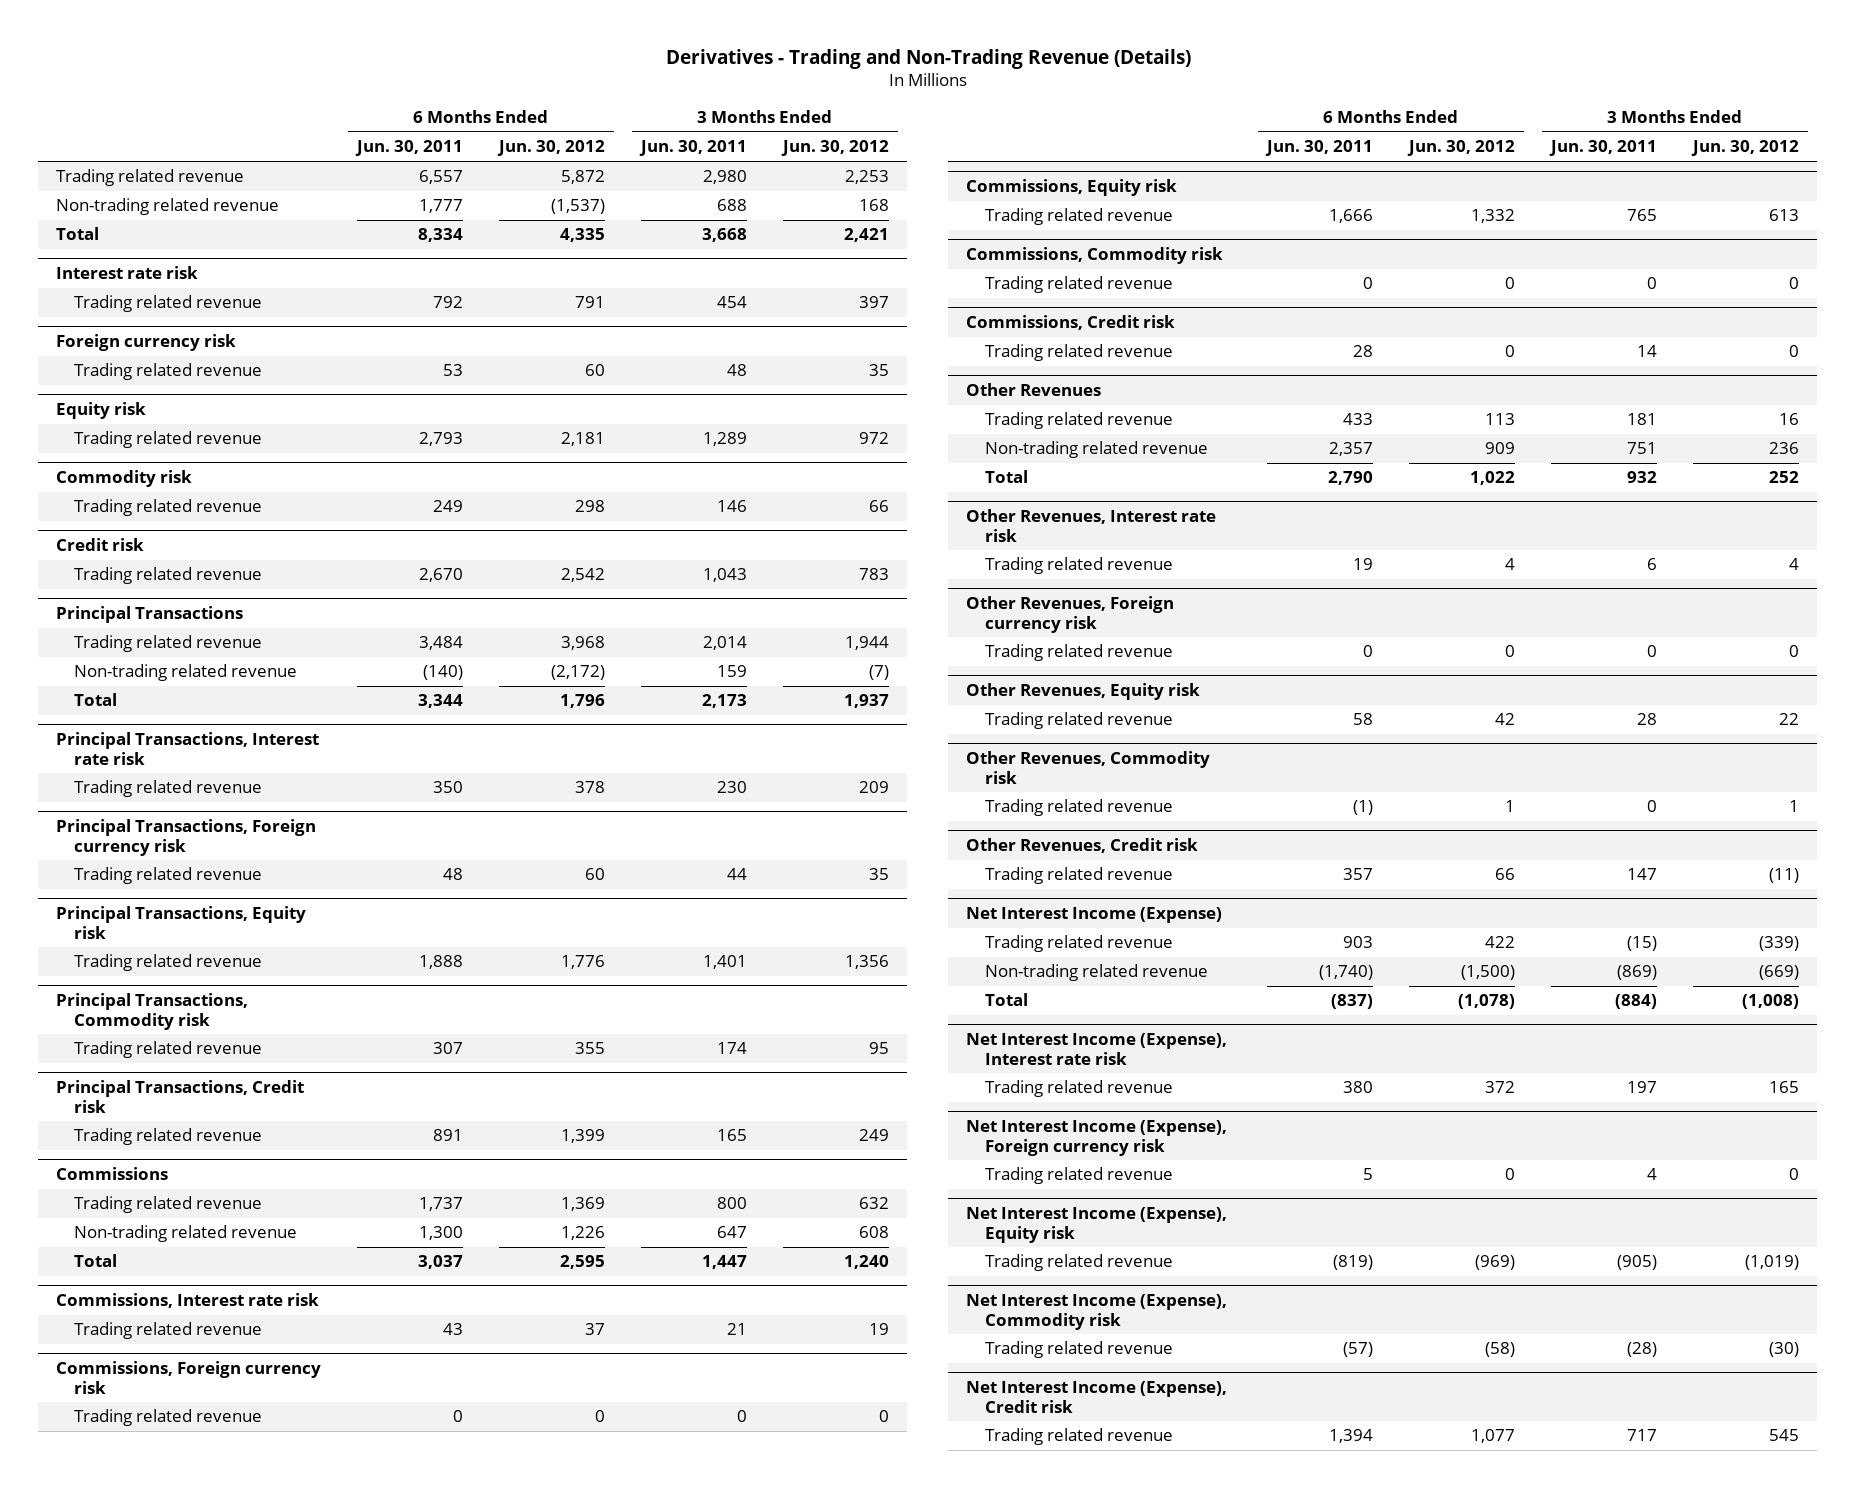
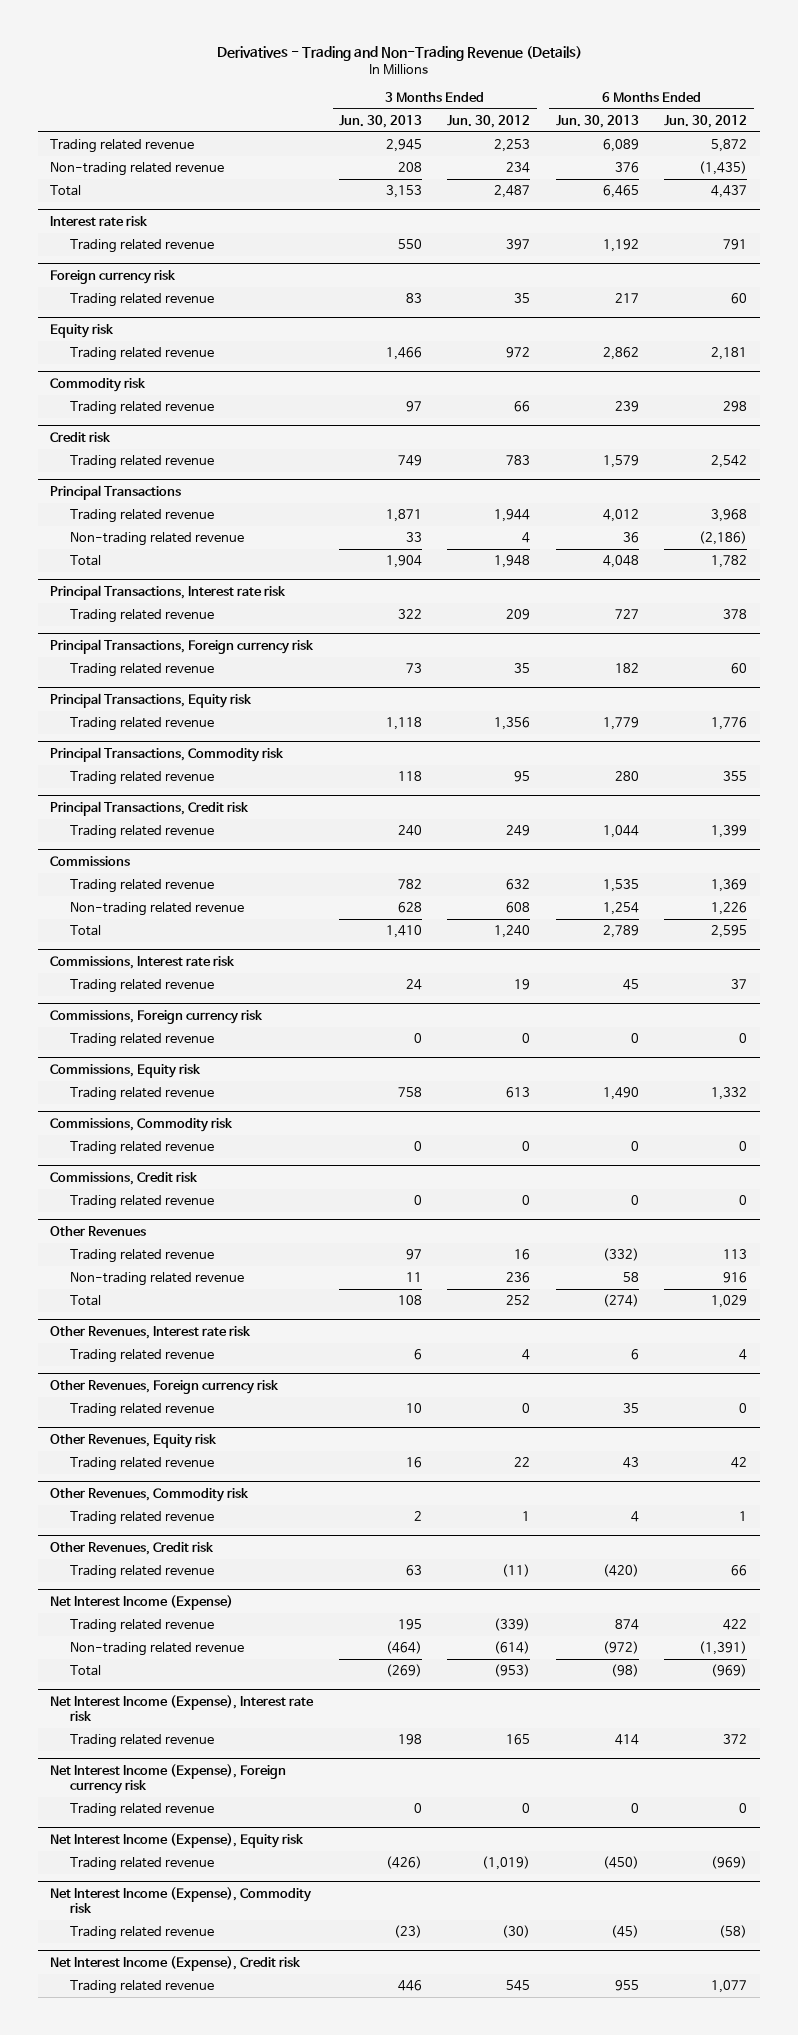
[354,140,463,157] Jun. 30, 2011 -> none
[638,140,747,157] Jun. 30, 2011 -> none
none -> [338,114,422,128] Jun. 30, 2013
none -> [555,114,639,128] Jun. 30, 2013
[550,199,605,215] (1,537) -> [699,160,748,175] (1,435)
[858,199,889,212] 168 -> [506,161,531,173] 234
[559,228,605,243] 4,335 -> [711,184,748,198] 4,437
[843,228,889,243] 2,421 -> [494,184,531,198] 2,487
[550,665,605,681] (2,172) -> [699,530,748,545] (2,186)
[868,665,889,681] (7) -> [522,531,531,543] 4
[559,694,605,709] 1,796 -> [711,554,748,568] 1,782
[843,694,889,709] 1,937 -> [494,554,531,568] 1,948
[1485,442,1516,455] 909 -> [723,1271,748,1283] 916
[1470,471,1516,486] 1,022 -> [711,1294,748,1308] 1,029
[1461,965,1516,981] (1,500) -> [699,1640,748,1655] (1,391)
[1759,965,1800,981] (669) -> [494,1640,531,1654] (614)
[1458,994,1516,1010] (1,078) -> [711,1663,748,1677] (969)
[1742,994,1800,1010] (1,008) -> [494,1663,531,1677] (953)

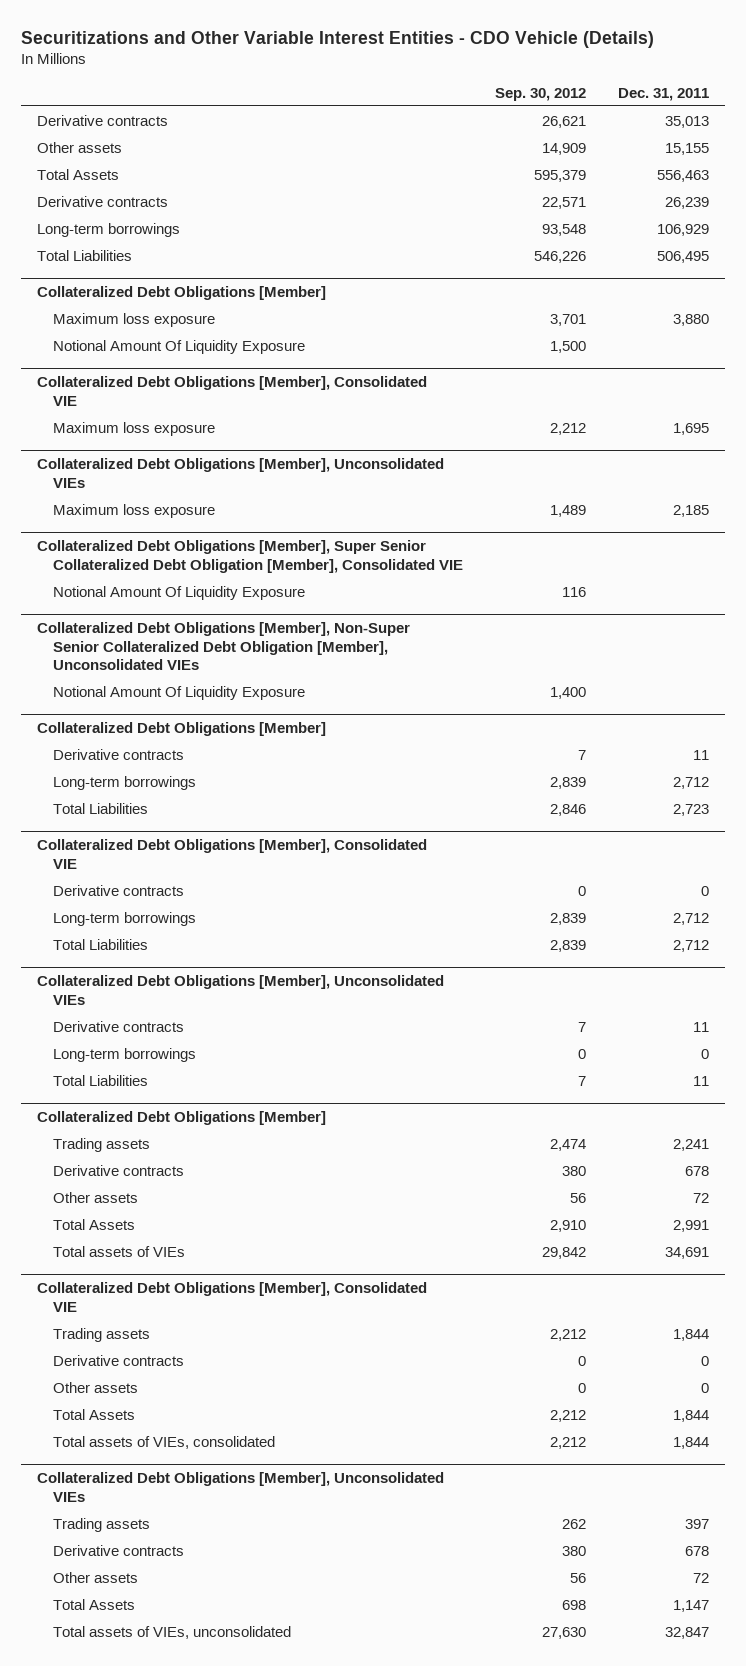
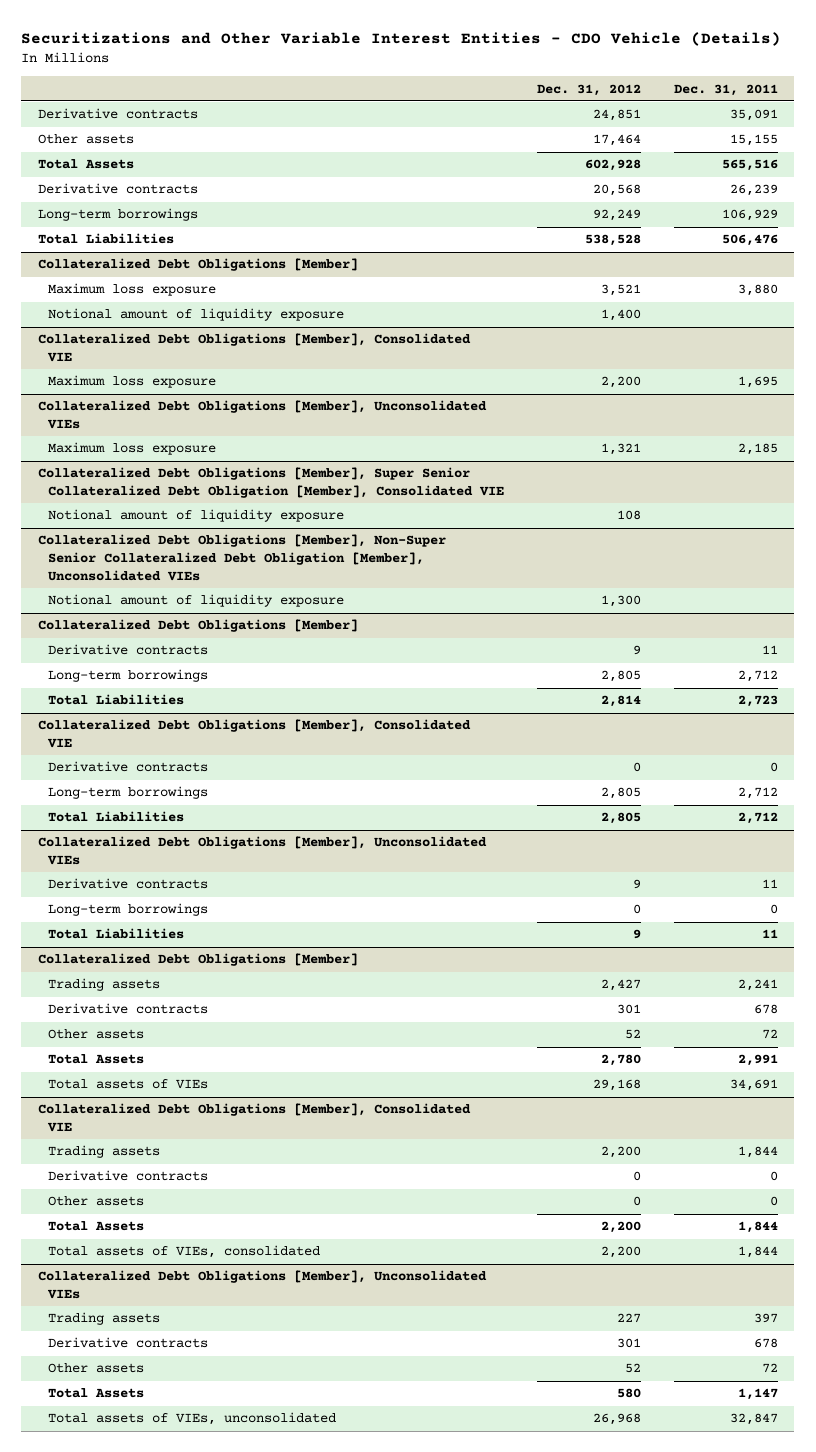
[495,87,587,101] Sep. 30, 2012 -> none
none -> [536,83,641,96] Dec. 31, 2012
[665,115,710,128] 35,013 -> [729,109,778,122] 35,091
[657,169,710,182] 556,463 -> [721,159,778,172] 565,516
[657,250,710,263] 506,495 -> [721,234,778,247] 506,476
[53,339,306,354] Notional Amount Of Liquidity Exposure -> [47,308,344,322] Notional amount of liquidity exposure
[53,585,306,600] Notional Amount Of Liquidity Exposure -> [47,509,344,523] Notional amount of liquidity exposure
[53,685,306,700] Notional Amount Of Liquidity Exposure -> [47,594,344,608] Notional amount of liquidity exposure

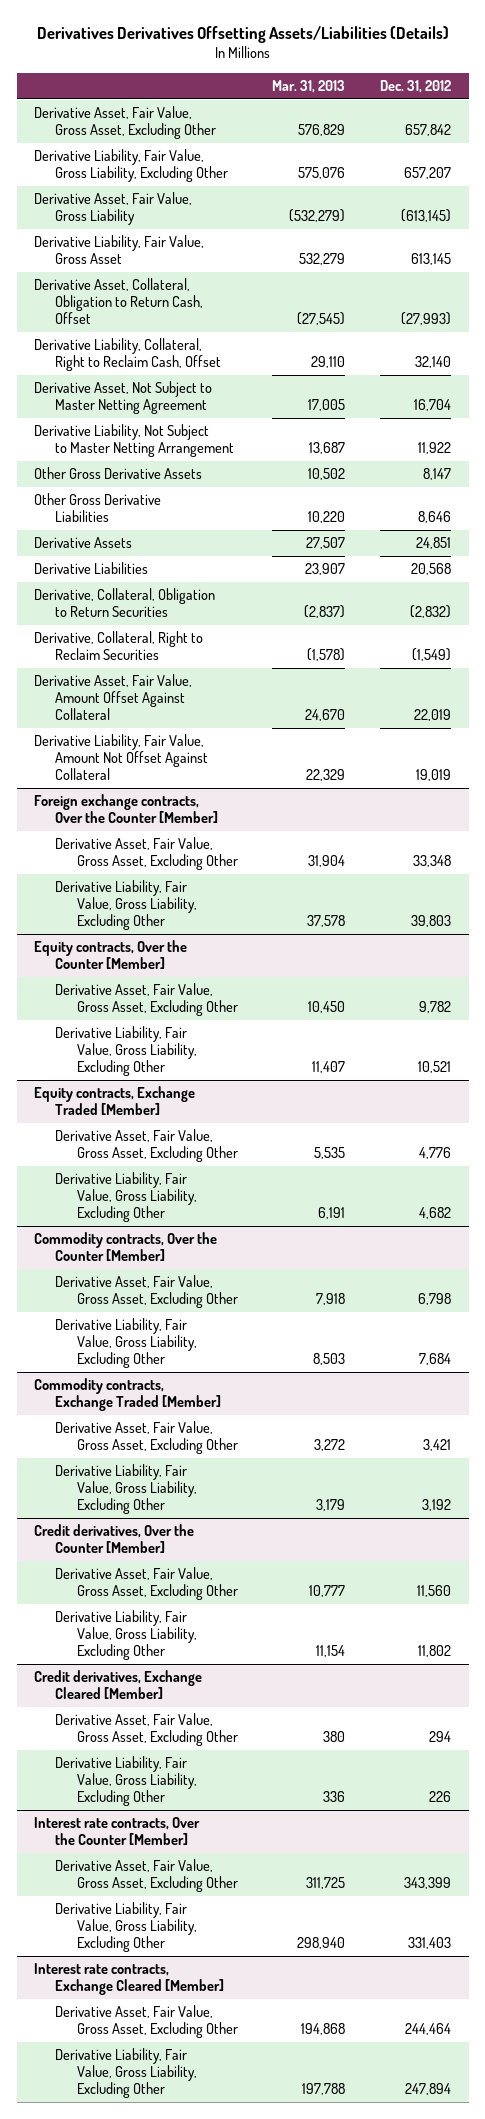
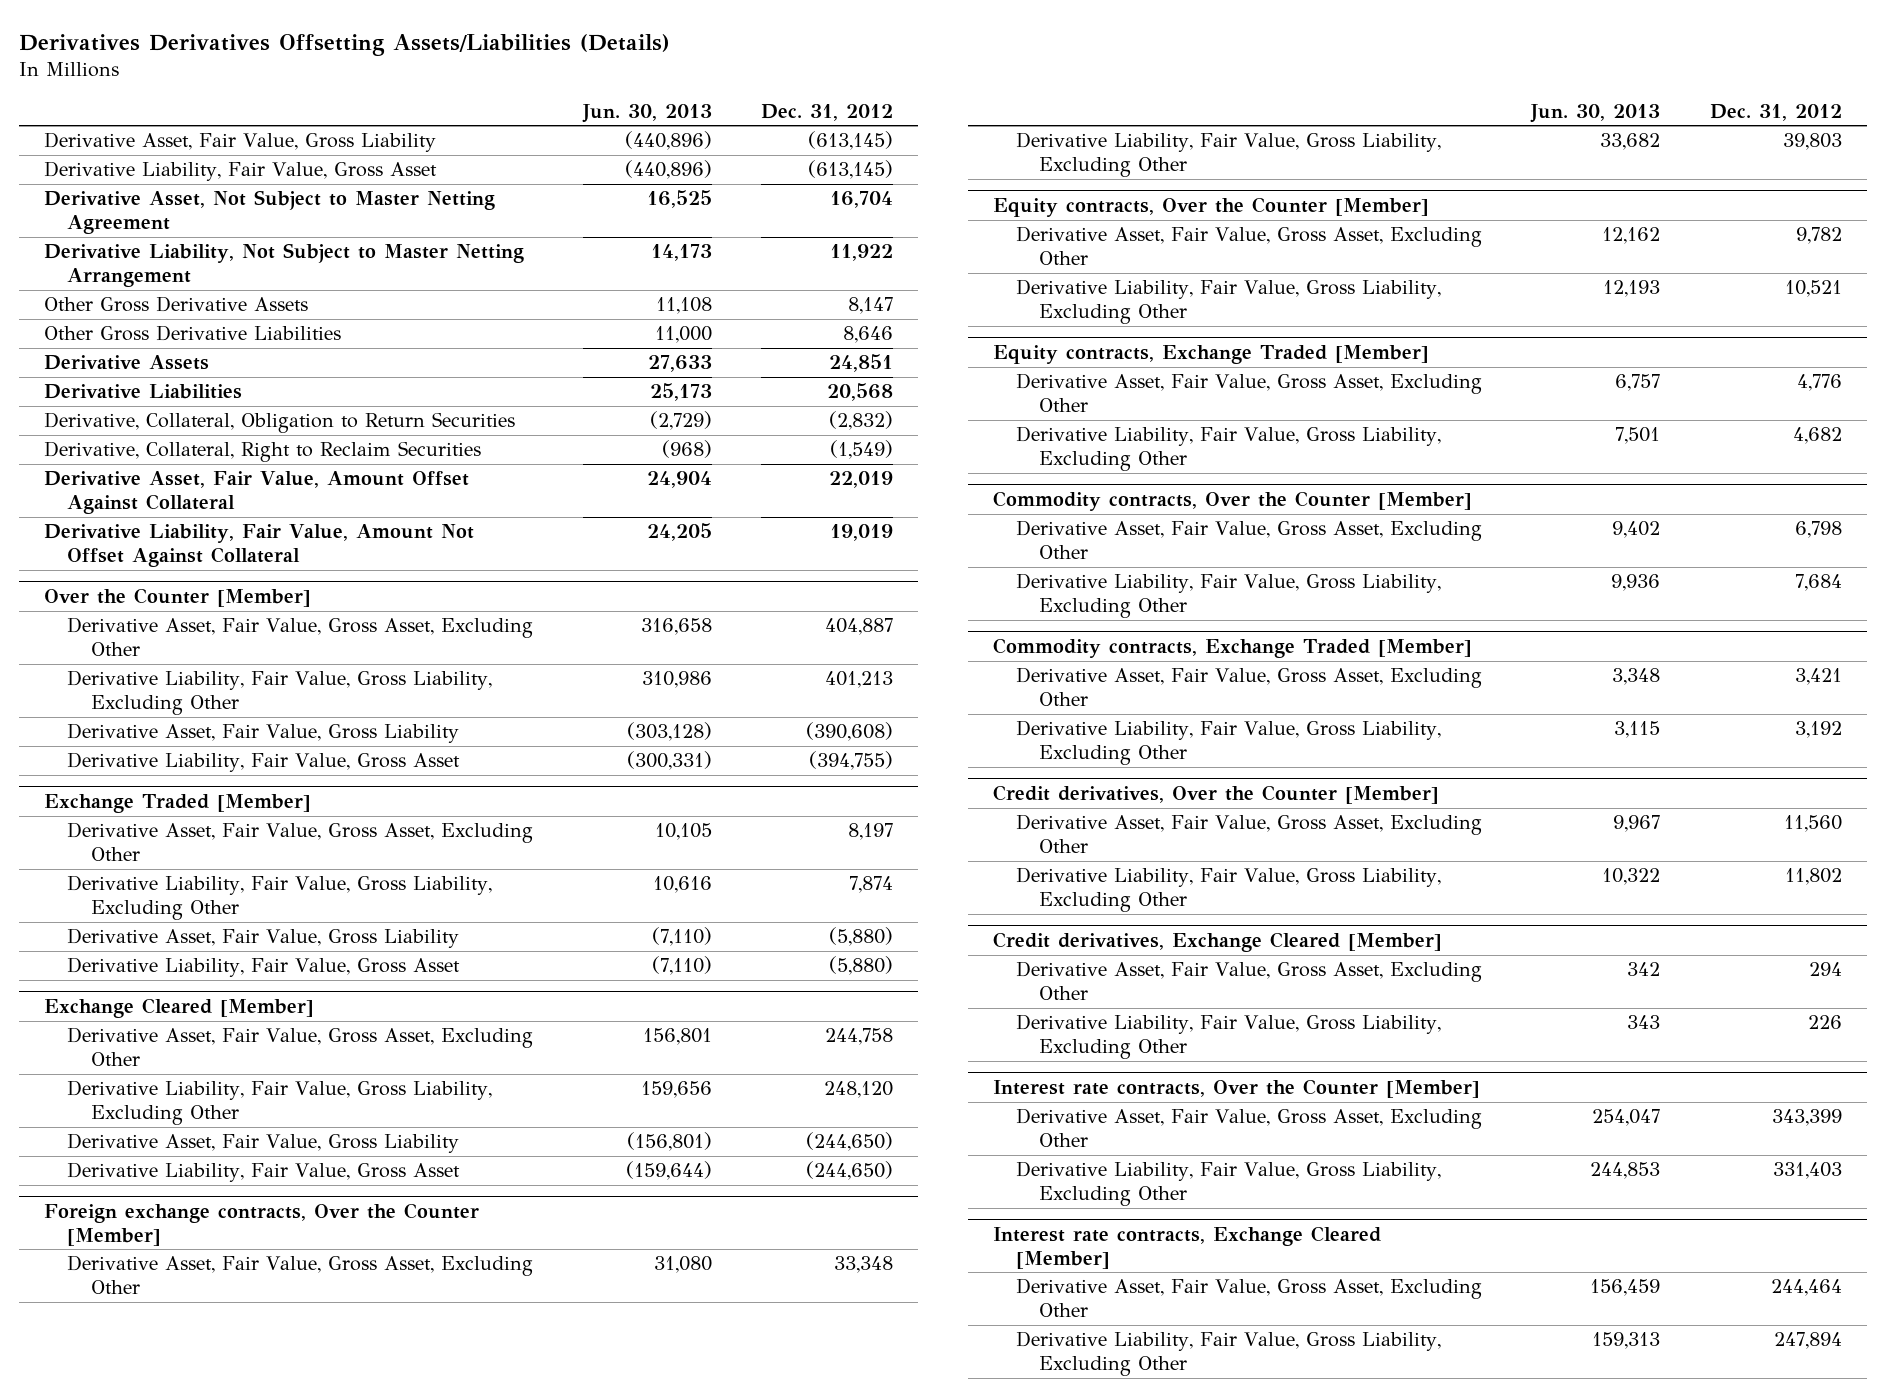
[272,79,346,93] Mar. 31, 2013 -> none
none -> [581,103,712,123] Jun. 30, 2013
[34,106,217,140] Derivative Asset, Fair Value, Gross Asset, Excluding Other -> none
[34,149,229,183] Derivative Liability, Fair Value, Gross Liability, Excluding Other -> none
[34,278,204,325] Derivative Asset, Collateral, Obligation to Return Cash, Offset -> none
[34,338,222,372] Derivative Liability, Collateral, Right to Reclaim Cash, Offset -> none
[411,253,452,266] 613,145 -> [808,160,894,180] (613,145)
none -> [43,588,311,608] Over the Counter [Member]
none -> [67,617,534,656] Derivative Asset, Fair Value, Gross Asset, Excluding Other
none -> [67,670,493,715] Derivative Liability, Fair Value, Gross Liability, Excluding Other
none -> [67,723,460,744] Derivative Asset, Fair Value, Gross Liability
none -> [67,752,461,773] Derivative Liability, Fair Value, Gross Asset
none -> [43,794,311,814] Exchange Traded [Member]
none -> [67,822,534,861] Derivative Asset, Fair Value, Gross Asset, Excluding Other
none -> [67,875,493,920] Derivative Liability, Fair Value, Gross Liability, Excluding Other
none -> [67,928,460,949] Derivative Asset, Fair Value, Gross Liability
none -> [67,957,461,978] Derivative Liability, Fair Value, Gross Asset
none -> [43,998,314,1019] Exchange Cleared [Member]
none -> [67,1027,534,1066] Derivative Asset, Fair Value, Gross Asset, Excluding Other
none -> [67,1080,493,1125] Derivative Liability, Fair Value, Gross Liability, Excluding Other
none -> [67,1133,460,1154] Derivative Asset, Fair Value, Gross Liability
none -> [67,1162,461,1183] Derivative Liability, Fair Value, Gross Asset

